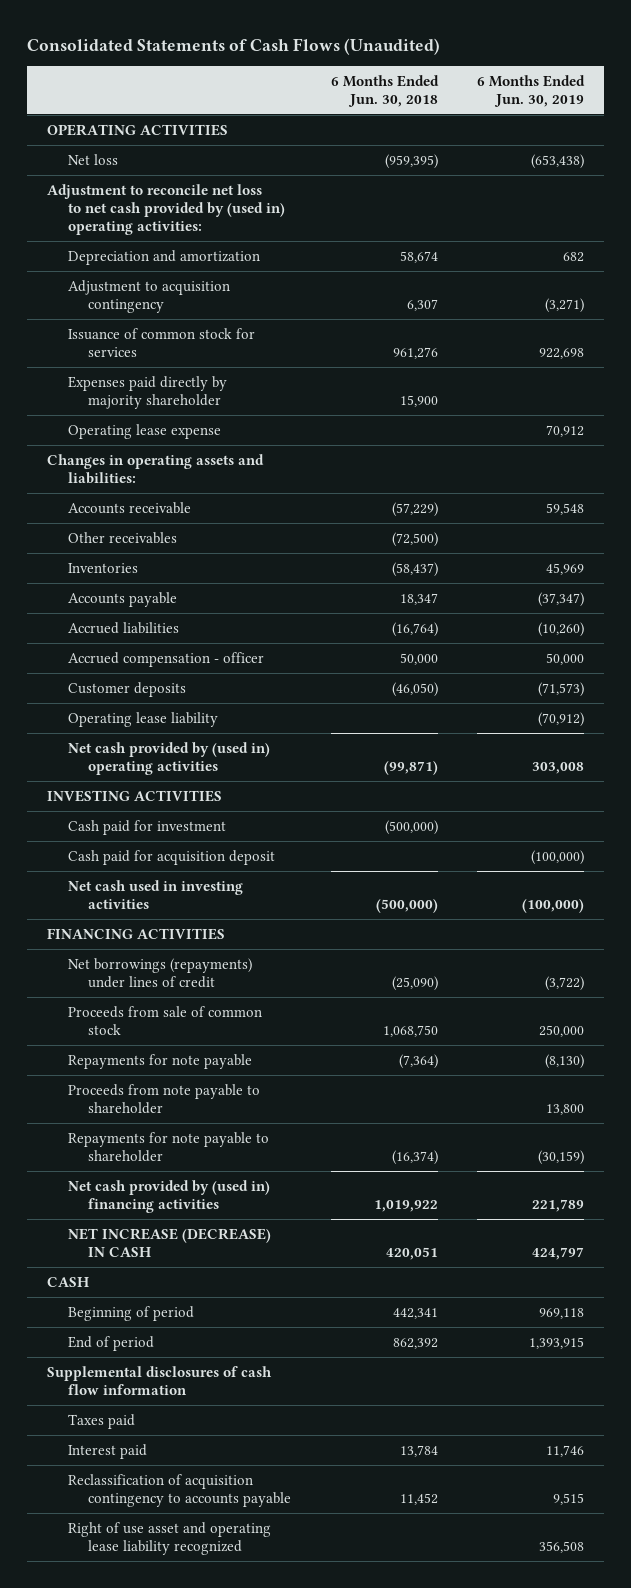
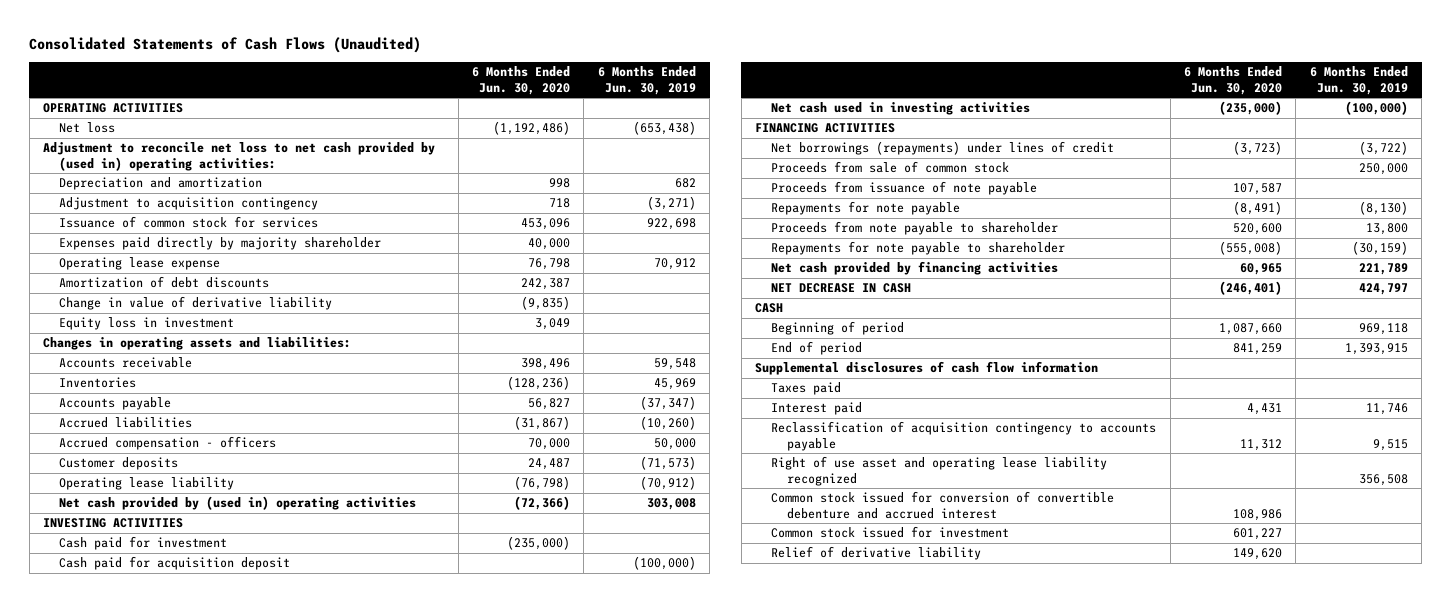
[330,74,439,107] 6 Months Ended Jun. 30, 2018 -> none
none -> [472,65,571,95] 6 Months Ended Jun. 30, 2020
none -> [59,276,270,289] Amortization of debt discounts
none -> [59,296,333,311] Change in value of derivative liability
none -> [59,317,235,331] Equity loss in investment
[67,531,177,544] Other receivables -> none
[67,651,264,667] Accrued compensation - officer -> [59,436,277,451] Accrued compensation - officers
none -> [771,181,1038,196] Proceeds from issuance of note payable
[67,1179,270,1213] Net cash provided by (used in) financing activities -> [771,261,1059,276] Net cash provided by financing activities
[67,1227,271,1257] NET INCREASE (DECREASE) IN CASH -> [771,283,912,294] NET DECREASE IN CASH
none -> [771,491,1115,519] Common stock issued for conversion of convertible debenture and accrued interest
none -> [771,526,1010,539] Common stock issued for investment
none -> [771,546,982,561] Relief of derivative liability

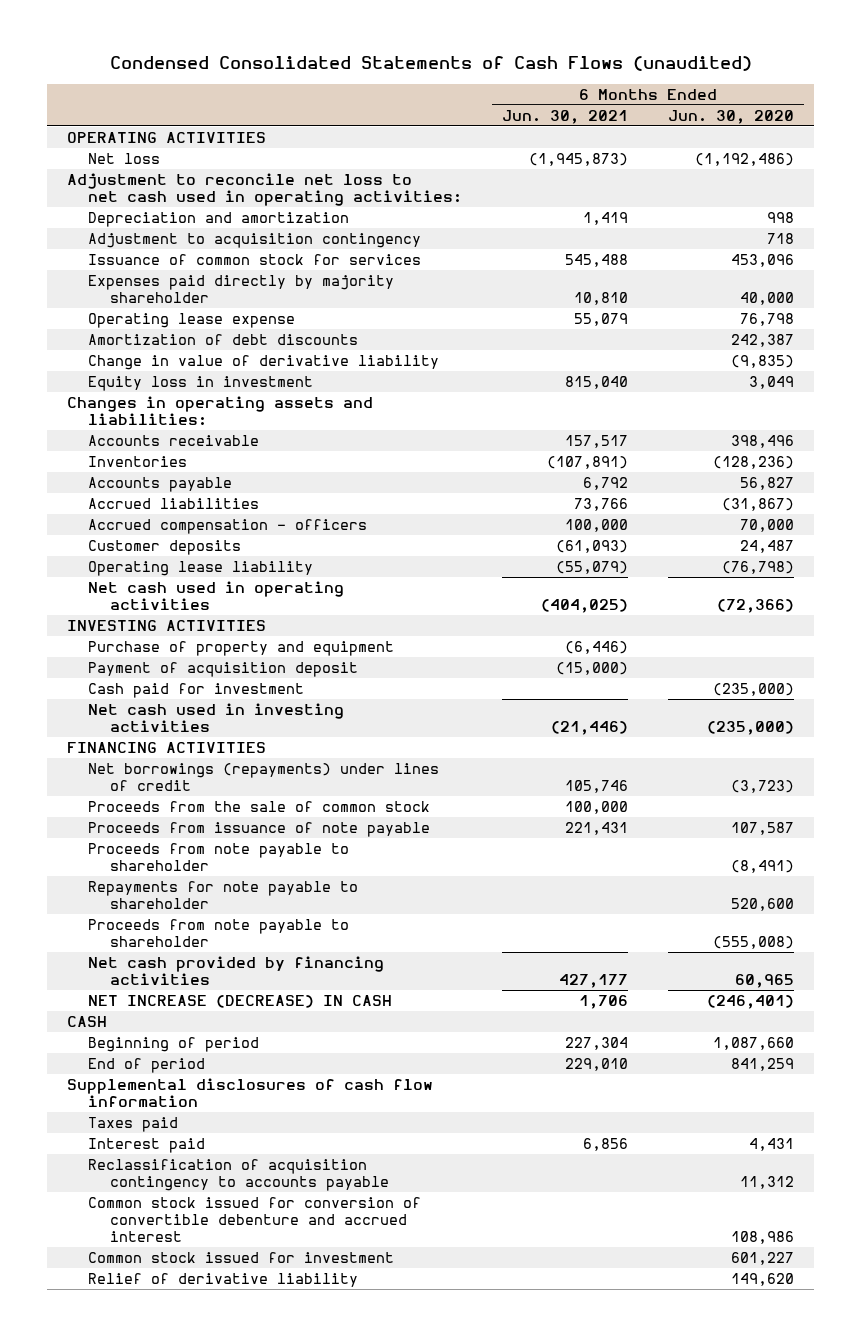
[29,36,422,53] Consolidated Statements of Cash Flows (Unaudited) -> [109,56,752,72] Condensed Consolidated Statements of Cash Flows (unaudited)
[597,65,696,95] 6 Months Ended Jun. 30, 2019 -> none
none -> [502,109,629,124] Jun. 30, 2021
[43,142,436,171] Adjustment to reconcile net loss to net cash provided by (used in) operating activities: -> [66,172,463,207] Adjustment to reconcile net loss to net cash used in operating activities:
[59,496,417,511] Net cash provided by (used in) operating activities -> [88,580,345,611] Net cash used in operating activities
none -> [88,640,395,656] Purchase of property and equipment
none -> [88,661,359,677] Payment of acquisition deposit
[59,556,291,571] Cash paid for acquisition deposit -> none
[771,161,1010,174] Proceeds from sale of common stock -> [88,800,431,812] Proceeds from the sale of common stock
[771,201,961,216] Repayments for note payable -> none
[1232,223,1282,236] 520,600 -> [731,860,795,874] (8,491)
[1218,241,1282,256] (555,008) -> [731,898,795,912] 520,600
none -> [88,918,350,948] Proceeds from note payable to shareholder
[771,283,912,294] NET DECREASE IN CASH -> [88,994,393,1008] NET INCREASE (DECREASE) IN CASH
[771,456,1108,486] Right of use asset and operating lease liability recognized -> none

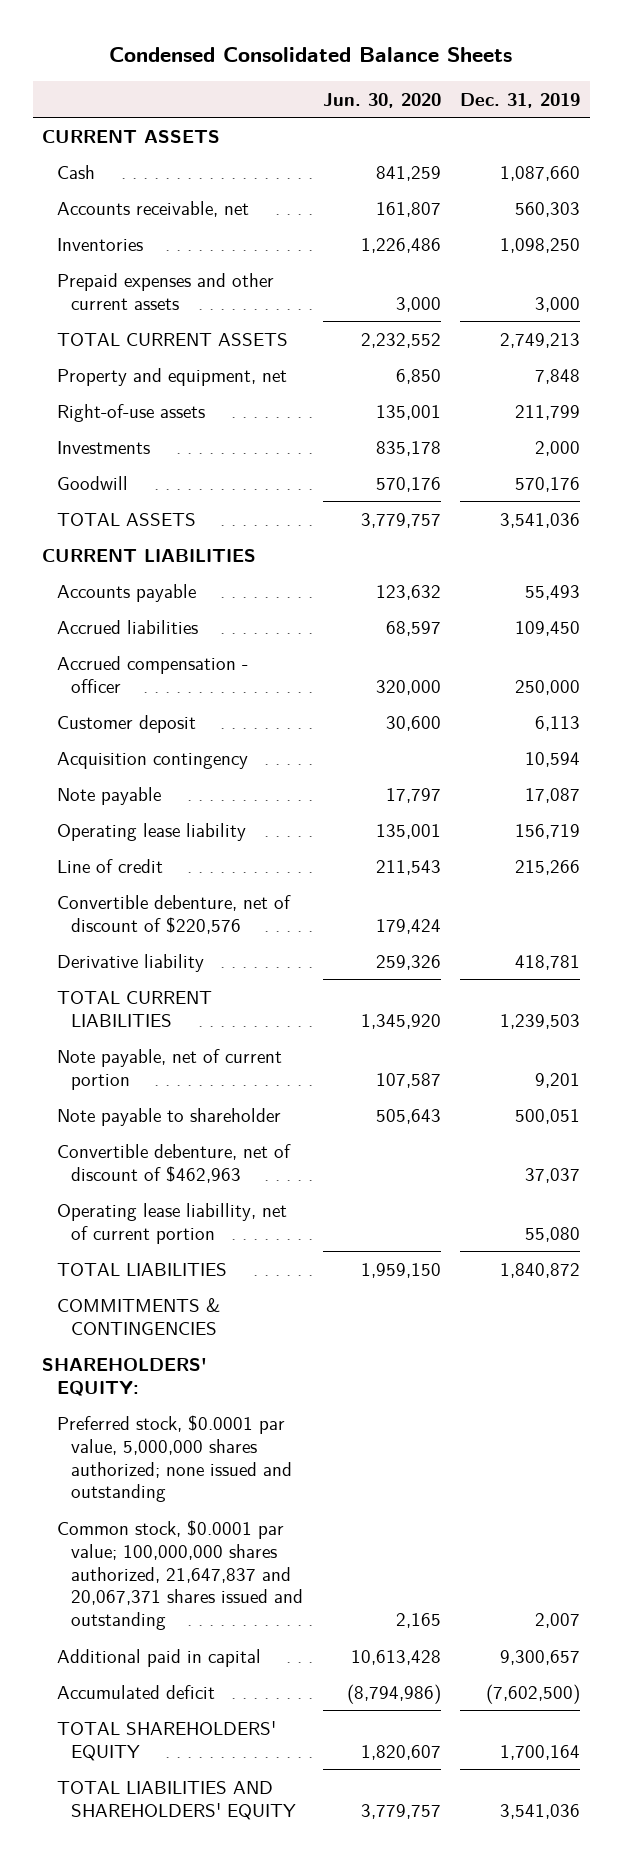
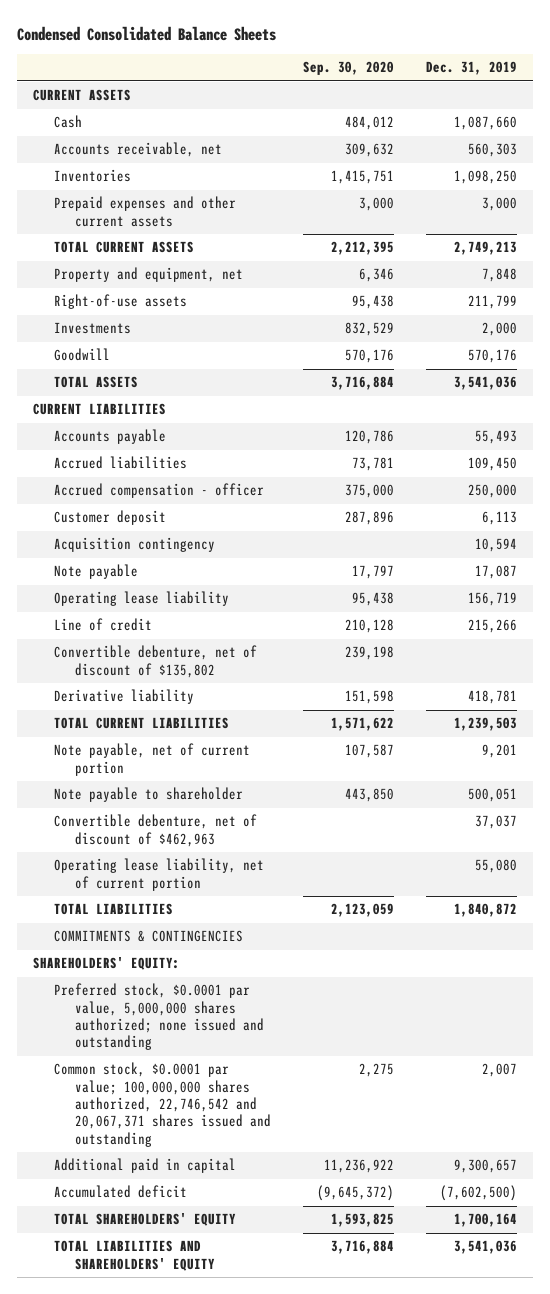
[322,92,441,108] Jun. 30, 2020 -> none
none -> [303,61,395,76] Sep. 30, 2020
[56,894,291,934] Convertible debenture, net of discount of $220,576 -> [53,645,257,678] Convertible debenture, net of discount of $135,802
[56,1202,287,1244] Operating lease liabillity, net of current portion -> [53,858,264,891] Operating lease liability, net of current portion
[56,1519,304,1631] Common stock, $0.0001 par value; 100,000,000 shares authorized, 21,647,837 and 20,067,371 shares issued and outstanding -> [53,1062,271,1147] Common stock, $0.0001 par value; 100,000,000 shares authorized, 22,746,542 and 20,067,371 shares issued and outstanding

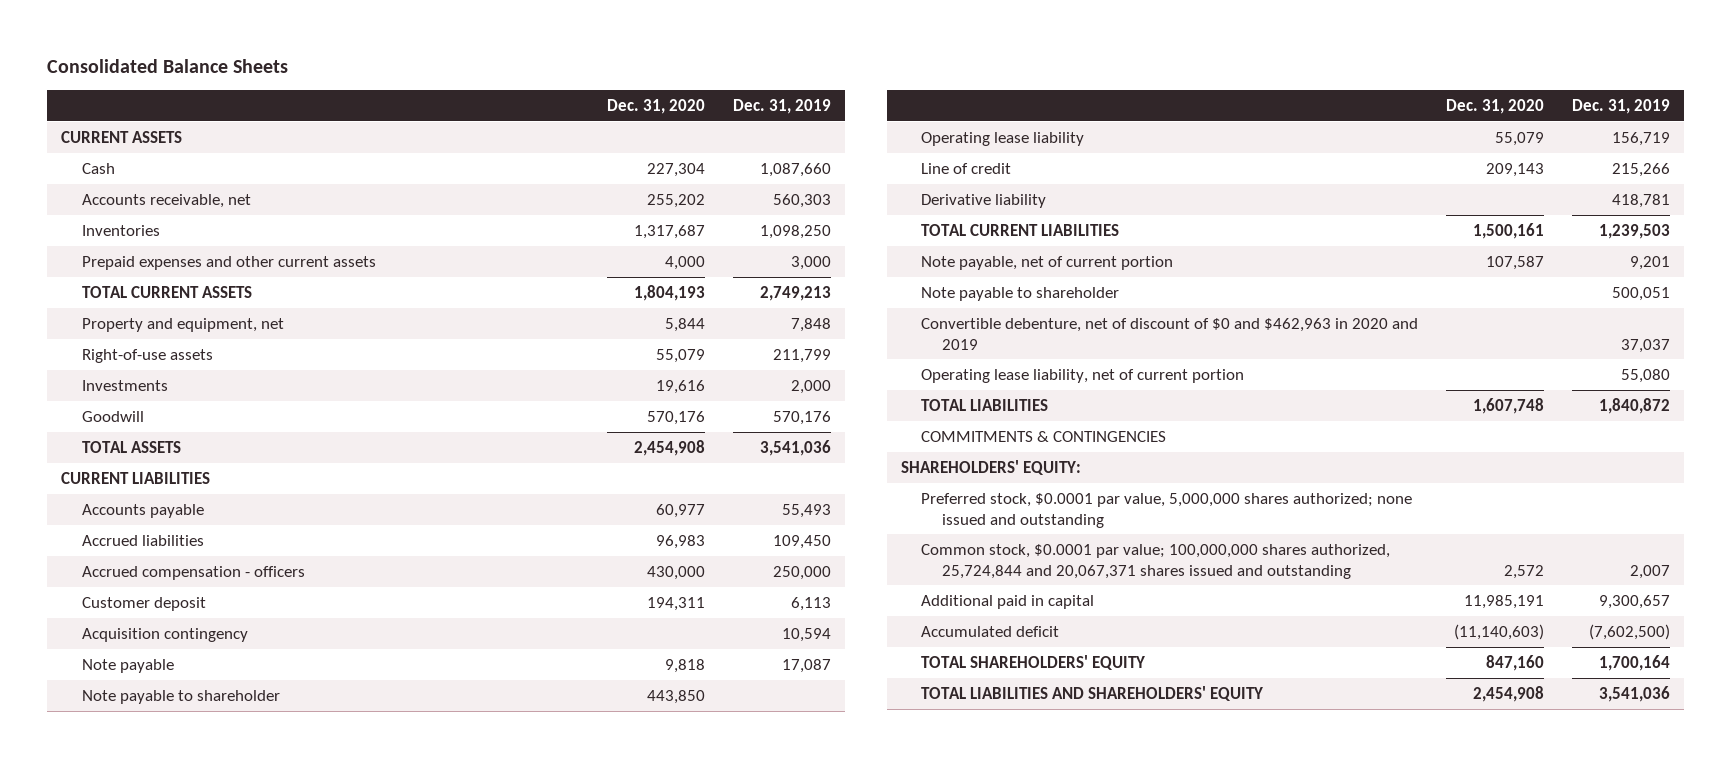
[16,25,276,41] Condensed Consolidated Balance Sheets -> [47,59,289,74] Consolidated Balance Sheets
[303,61,395,76] Sep. 30, 2020 -> none
none -> [606,98,705,114] Dec. 31, 2020
[53,483,264,499] Accrued compensation - officer -> [81,565,305,580] Accrued compensation - officers
none -> [81,689,280,704] Note payable to shareholder
[53,645,257,678] Convertible debenture, net of discount of $135,802 -> none
[53,814,257,847] Convertible debenture, net of discount of $462,963 -> [921,317,1419,350] Convertible debenture, net of discount of $0 and $462,963 in 2020 and 2019
[53,1062,271,1147] Common stock, $0.0001 par value; 100,000,000 shares authorized, 22,746,542 and 20,067,371 shares issued and outstanding -> [921,543,1391,579] Common stock, $0.0001 par value; 100,000,000 shares authorized, 25,724,844 and 20,067,371 shares issued and outstanding

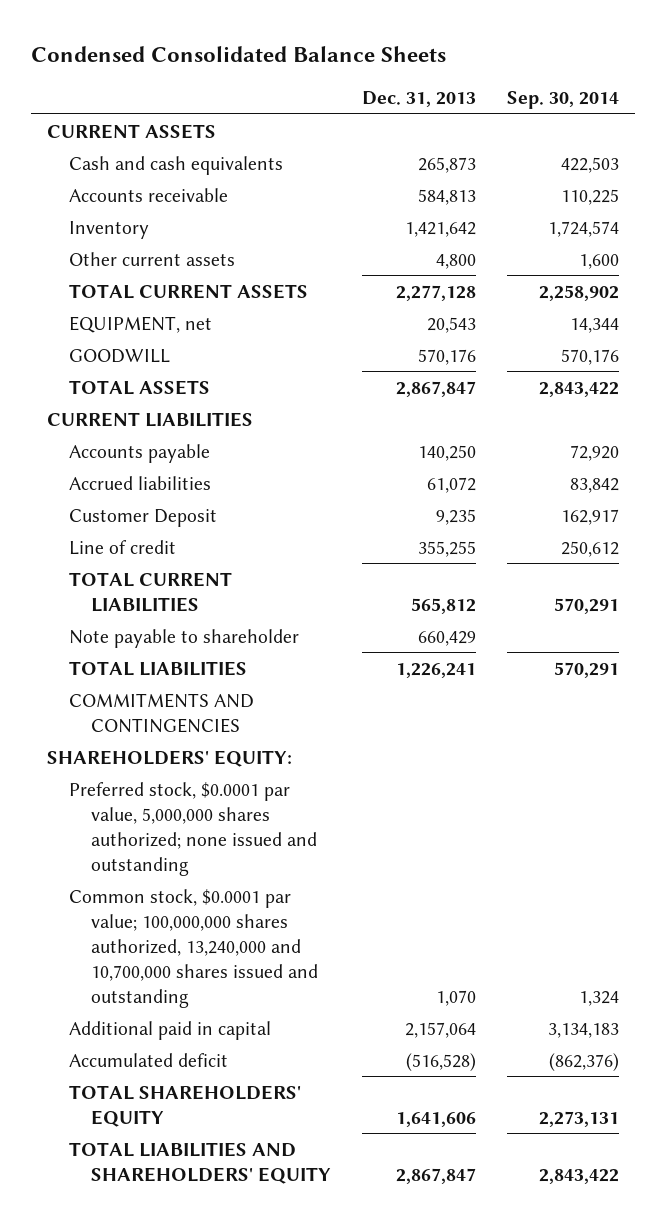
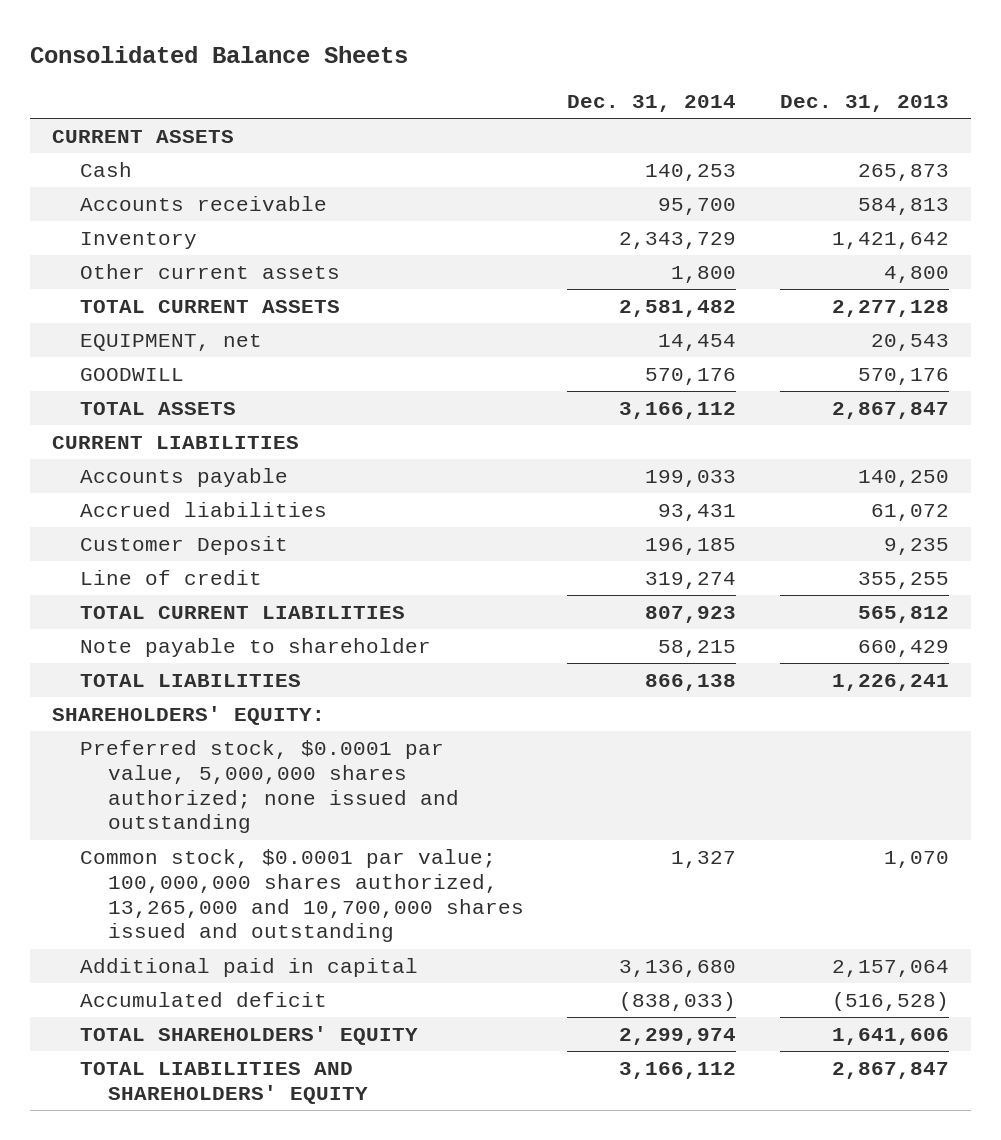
[31,45,447,62] Condensed Consolidated Balance Sheets -> [30,45,409,63] Consolidated Balance Sheets
[507,90,620,109] Sep. 30, 2014 -> none
none -> [567,94,737,112] Dec. 31, 2014
[69,155,284,175] Cash and cash equivalents -> [79,162,132,178] Cash
[69,692,255,733] COMMITMENTS AND CONTINGENCIES -> none
[69,888,319,1008] Common stock, $0.0001 par value; 100,000,000 shares authorized, 13,240,000 and 10,700,000 shares issued and outstanding -> [79,849,524,943] Common stock, $0.0001 par value; 100,000,000 shares authorized, 13,265,000 and 10,700,000 shares issued and outstanding

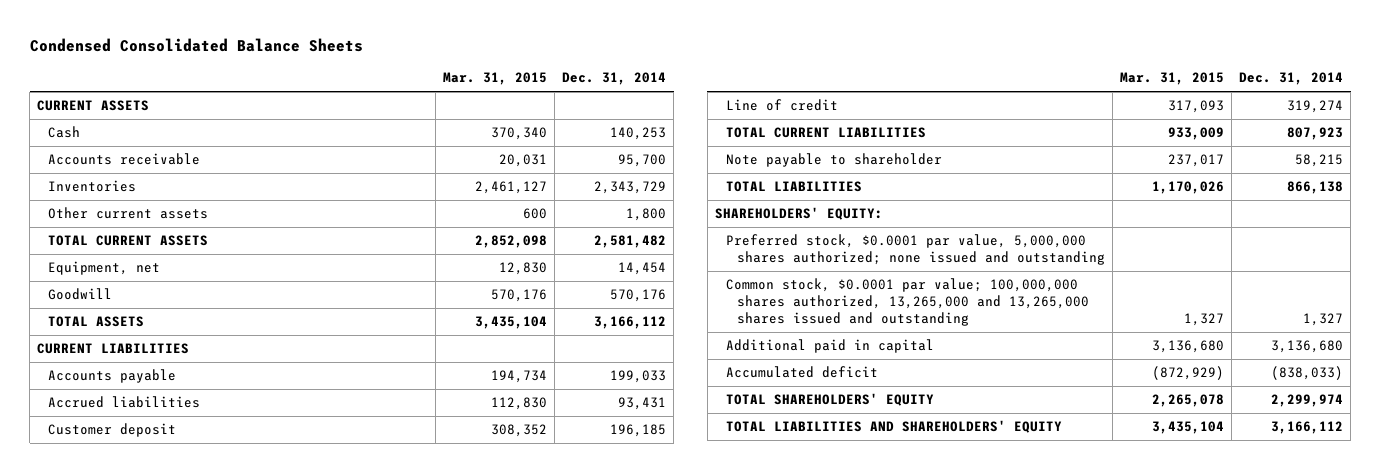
[30,45,409,63] Consolidated Balance Sheets -> [29,37,363,52] Condensed Consolidated Balance Sheets
[779,94,949,112] Dec. 31, 2013 -> none
none -> [442,72,547,86] Mar. 31, 2015
[79,232,197,250] Inventory -> [48,180,137,193] Inventories
[79,334,262,352] EQUIPMENT, net -> [48,261,161,276] Equipment, net
[79,368,184,382] GOODWILL -> [48,288,113,301] Goodwill
[79,536,288,556] Customer Deposit -> [48,423,177,438] Customer deposit
[79,849,524,943] Common stock, $0.0001 par value; 100,000,000 shares authorized, 13,265,000 and 10,700,000 shares issued and outstanding -> [725,278,1089,327] Common stock, $0.0001 par value; 100,000,000 shares authorized, 13,265,000 and 13,265,000 shares issued and outstanding

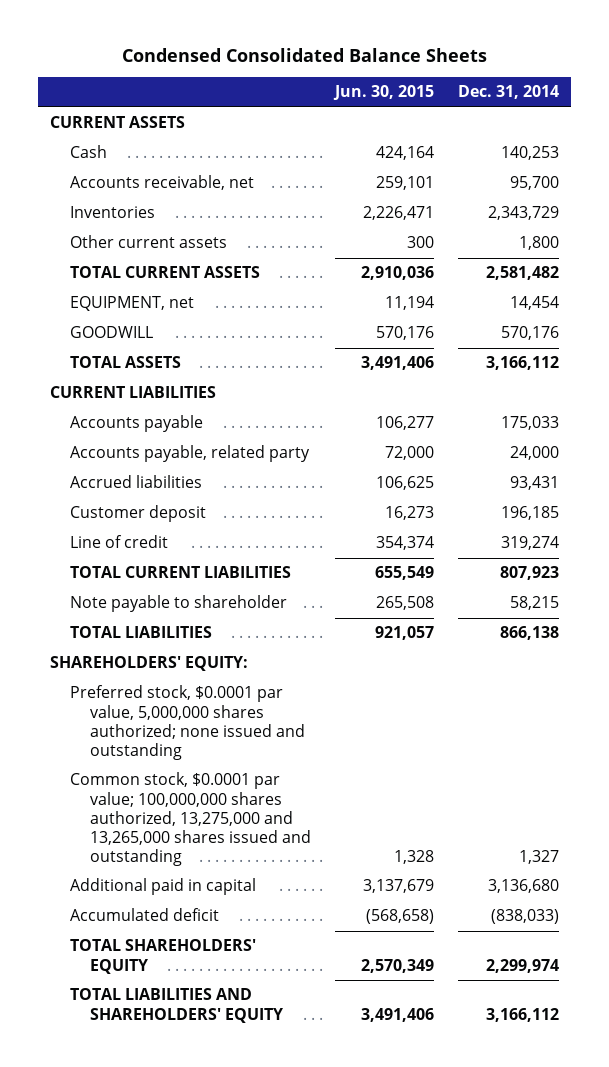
[442,72,547,86] Mar. 31, 2015 -> none
none -> [333,85,435,101] Jun. 30, 2015
[48,153,201,166] Accounts receivable -> [69,175,254,191] Accounts receivable, net
[48,261,161,276] Equipment, net -> [69,296,194,312] EQUIPMENT, net
[48,288,113,301] Goodwill -> [69,326,153,339] GOODWILL
[609,370,666,384] 199,033 -> [501,416,560,431] 175,033
none -> [69,445,310,463] Accounts payable, related party
[725,278,1089,327] Common stock, $0.0001 par value; 100,000,000 shares authorized, 13,265,000 and 13,265,000 shares issued and outstanding -> [69,772,312,866] Common stock, $0.0001 par value; 100,000,000 shares authorized, 13,275,000 and 13,265,000 shares issued and outstanding

